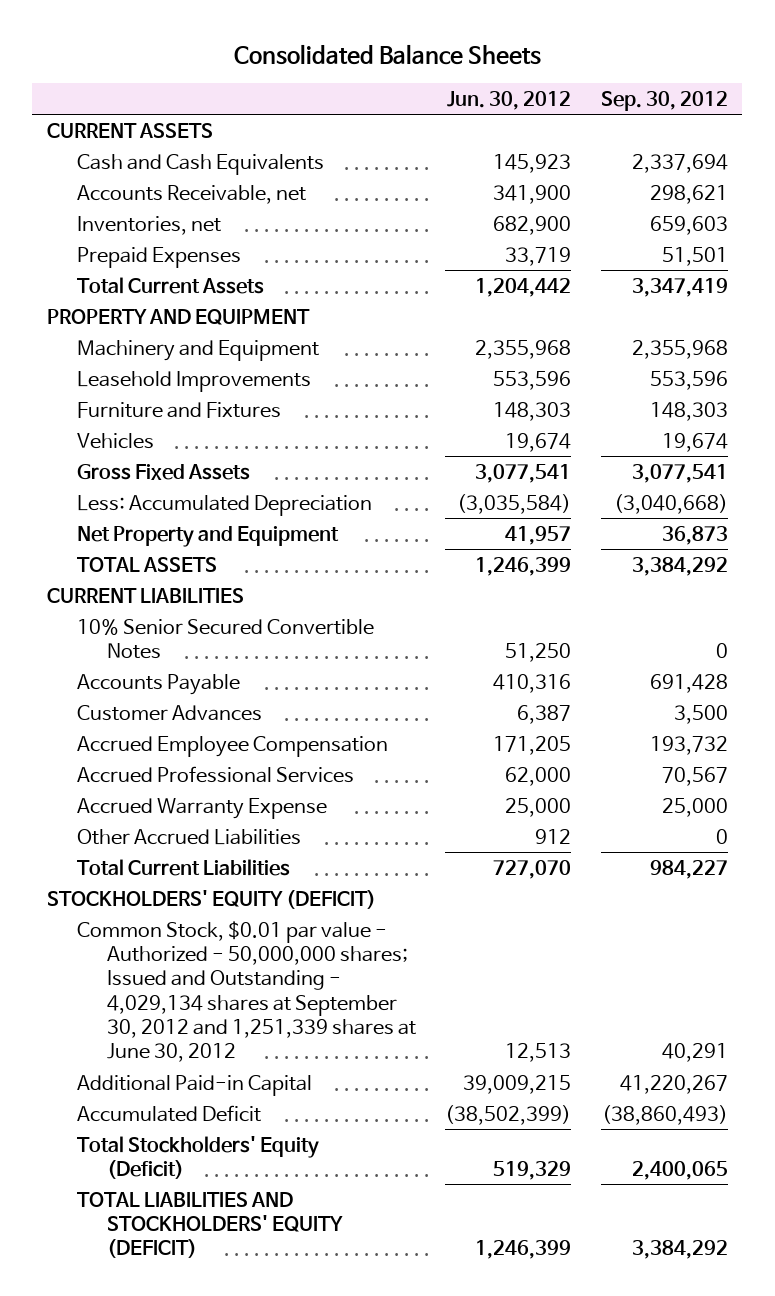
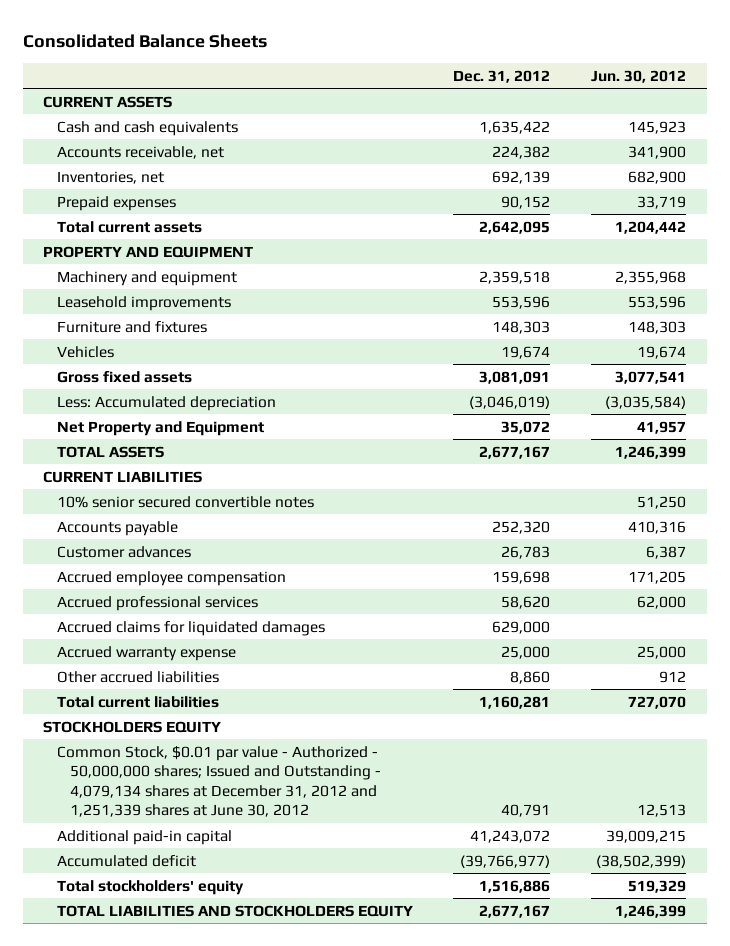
[600,90,728,111] Sep. 30, 2012 -> none
none -> [453,69,551,83] Dec. 31, 2012
[76,153,324,175] Cash and Cash Equivalents -> [56,120,238,136] Cash and cash equivalents
[76,184,306,204] Accounts Receivable, net -> [56,145,224,159] Accounts receivable, net
[76,246,241,268] Prepaid Expenses -> [56,195,176,211] Prepaid expenses
[76,276,264,294] Total Current Assets -> [56,220,202,233] Total current assets
[76,339,319,361] Machinery and Equipment -> [56,270,237,286] Machinery and equipment
[76,370,311,392] Leasehold Improvements -> [56,295,231,311] Leasehold improvements
[76,401,281,418] Furniture and Fixtures -> [56,320,207,333] Furniture and fixtures
[76,463,250,480] Gross Fixed Assets -> [56,370,192,383] Gross fixed assets
[76,494,372,516] Less: Accumulated Depreciation -> [56,395,276,411] Less: Accumulated depreciation
[76,618,374,660] 10% Senior Secured Convertible Notes -> [56,495,314,508] 10% senior secured convertible notes
[76,673,240,695] Accounts Payable -> [56,520,178,536] Accounts payable
[76,704,262,721] Customer Advances -> [56,545,191,558] Customer advances
[76,735,388,757] Accrued Employee Compensation -> [56,570,286,586] Accrued employee compensation
[76,765,354,783] Accrued Professional Services -> [56,595,258,611] Accrued professional services
none -> [56,620,325,636] Accrued claims for liquidated damages
[76,797,327,819] Accrued Warranty Expense -> [56,645,236,661] Accrued warranty expense
[76,828,301,845] Other Accrued Liabilities -> [56,670,219,683] Other accrued liabilities
[76,858,290,876] Total Current Liabilities -> [56,695,219,708] Total current liabilities
[47,889,377,909] STOCKHOLDERS' EQUITY (DEFICIT) -> [43,720,222,733] STOCKHOLDERS EQUITY
[76,920,416,1063] Common Stock, $0.01 par value - Authorized - 50,000,000 shares; Issued and Outstanding - 4,029,134 shares at September 30, 2012 and 1,251,339 shares at June 30, 2012 -> [56,745,381,818] Common Stock, $0.01 par value - Authorized - 50,000,000 shares; Issued and Outstanding - 4,079,134 shares at December 31, 2012 and 1,251,339 shares at June 30, 2012
[76,1074,312,1096] Additional Paid-in Capital -> [56,829,232,845] Additional paid-in capital
[76,1104,261,1122] Accumulated Deficit -> [56,854,196,867] Accumulated deficit
[76,1135,319,1180] Total Stockholders' Equity (Deficit) -> [56,879,244,895] Total stockholders' equity
[76,1191,343,1259] TOTAL LIABILITIES AND STOCKHOLDERS' EQUITY (DEFICIT) -> [56,904,413,917] TOTAL LIABILITIES AND STOCKHOLDERS EQUITY

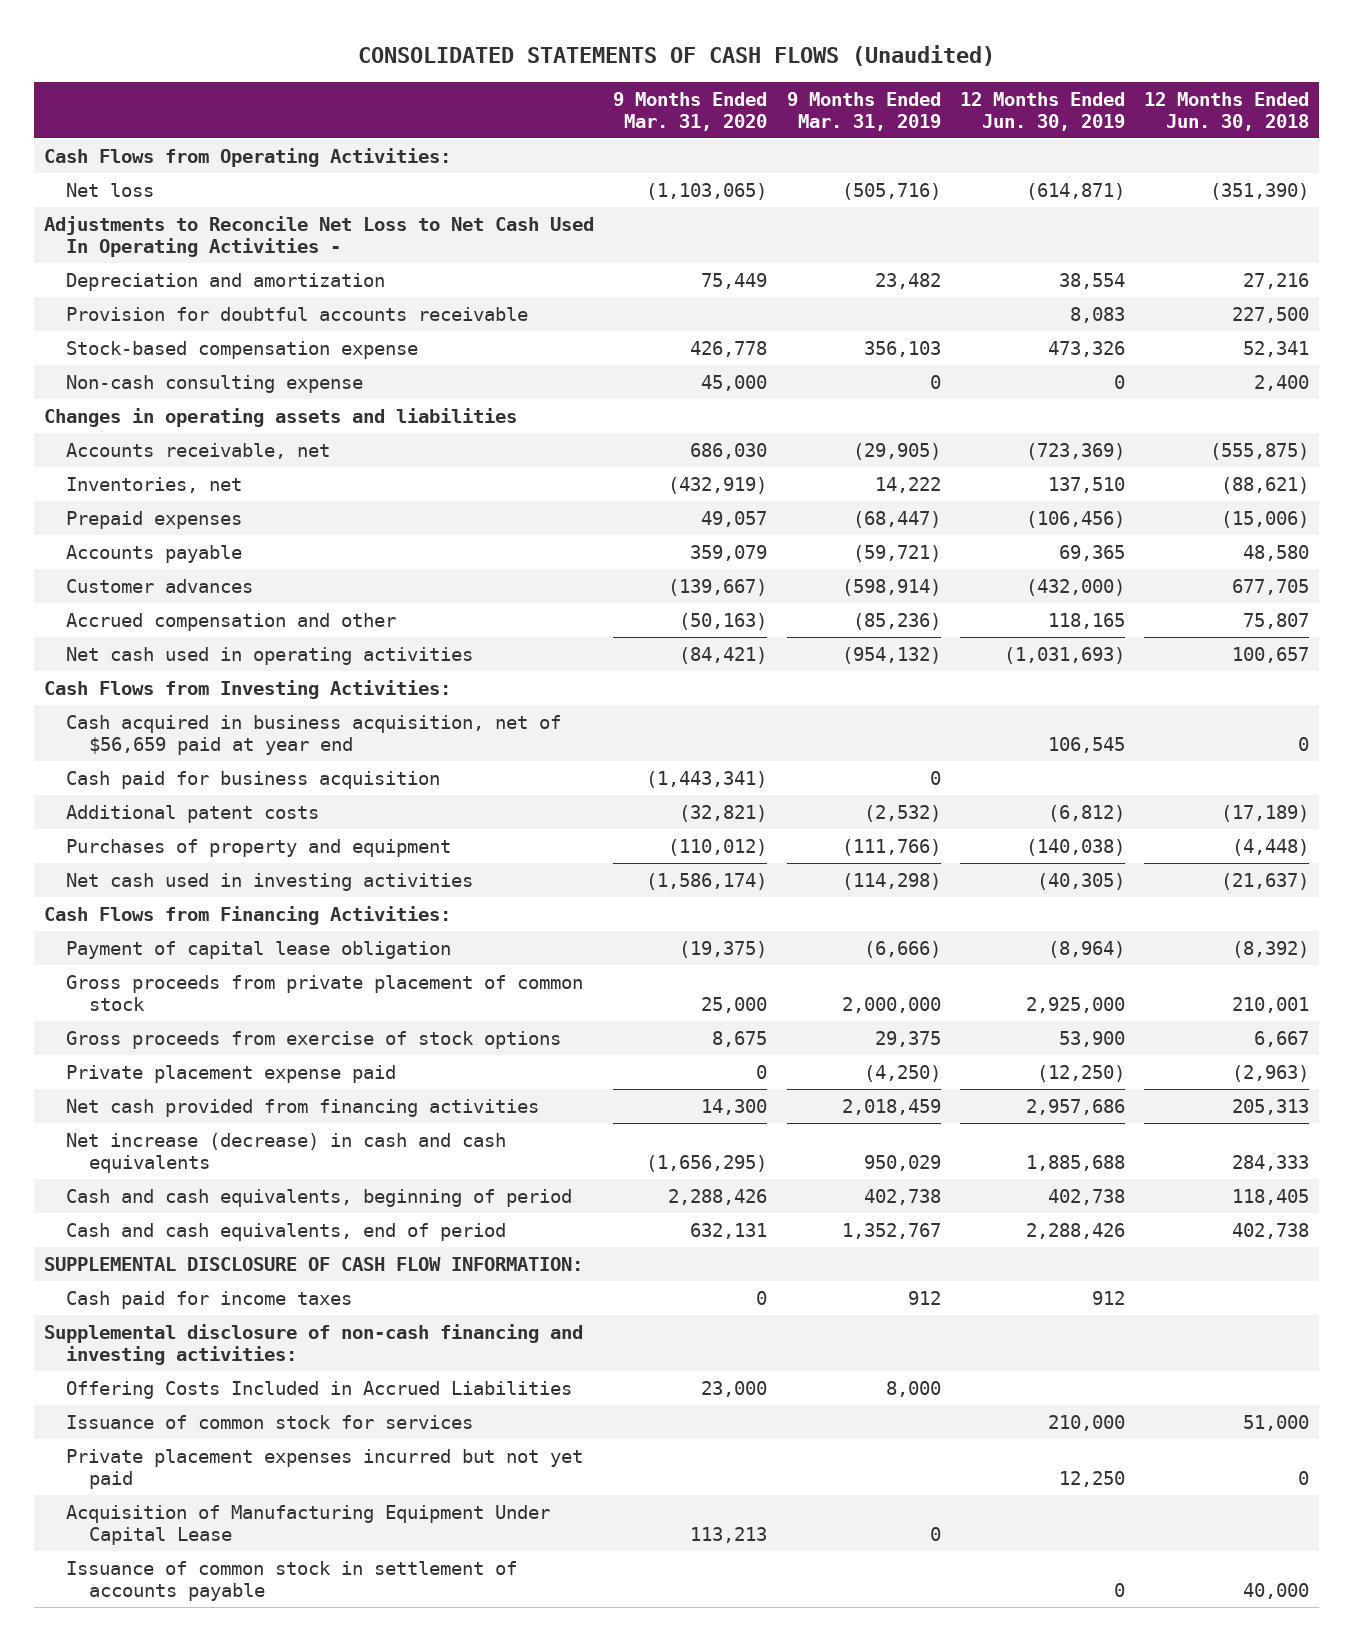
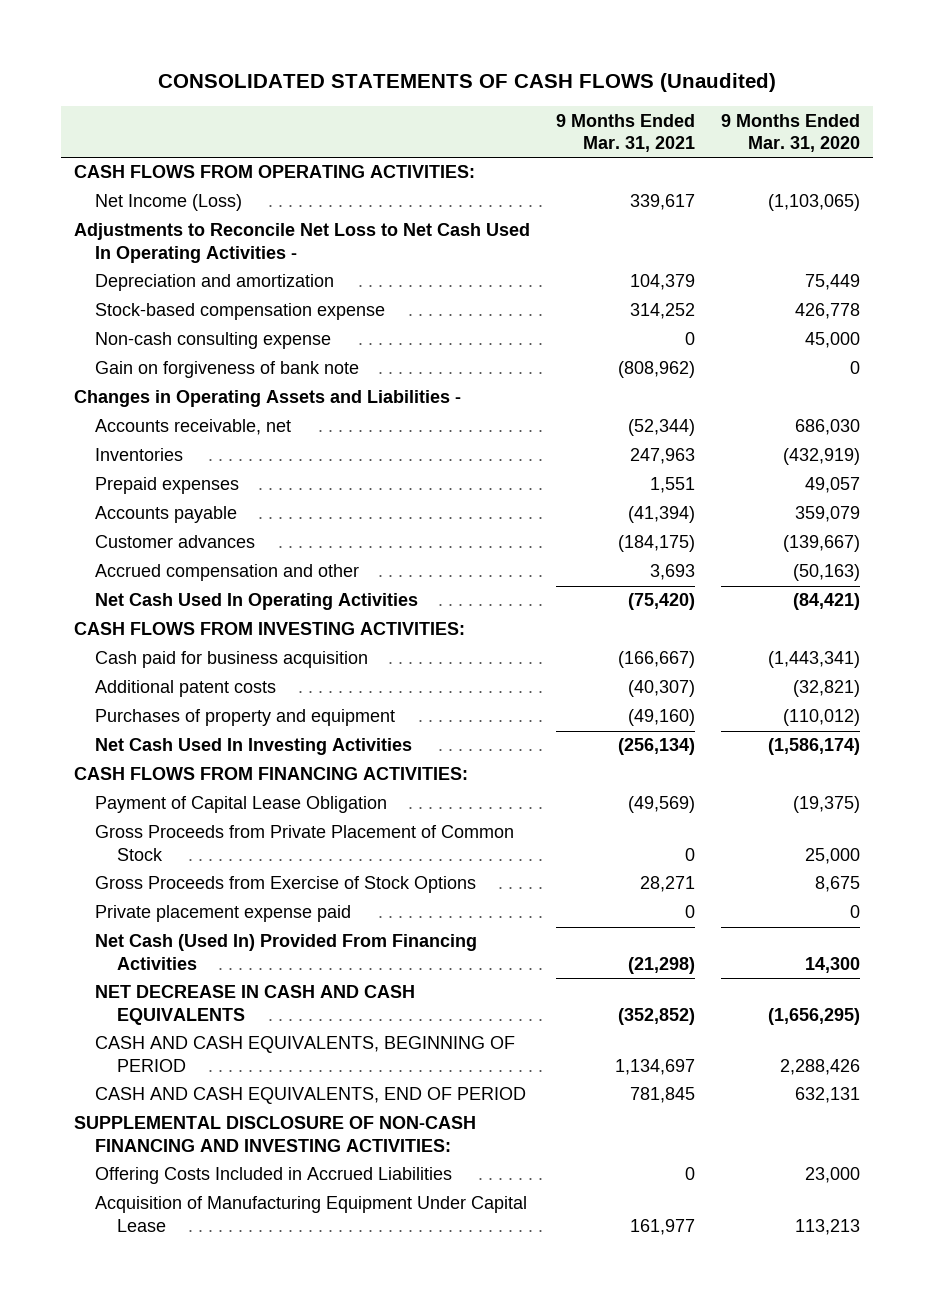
[786,91,941,131] 9 Months Ended Mar. 31, 2019 -> none
[959,91,1125,131] 12 Months Ended Jun. 30, 2019 -> none
[1144,91,1310,131] 12 Months Ended Jun. 30, 2018 -> none
none -> [555,113,695,153] 9 Months Ended Mar. 31, 2021
[43,147,451,167] Cash Flows from Operating Activities: -> [73,165,475,179] CASH FLOWS FROM OPERATING ACTIVITIES:
[66,182,155,197] Net loss -> [95,194,243,212] Net Income (Loss)
[66,306,529,321] Provision for doubtful accounts receivable -> none
none -> [95,361,360,379] Gain on forgiveness of bank note
[43,407,517,427] Changes in operating assets and liabilities -> [73,390,461,408] Changes in Operating Assets and Liabilities -
[66,476,243,493] Inventories, net -> [95,448,184,462] Inventories
[66,714,562,755] Cash acquired in business acquisition, net of $56,659 paid at year end -> none
[66,646,474,665] Net cash used in operating activities -> [95,593,419,611] Net Cash Used In Operating Activities
[43,679,451,699] Cash Flows from Investing Activities: -> [73,622,465,636] CASH FLOWS FROM INVESTING ACTIVITIES:
[66,872,474,891] Net cash used in investing activities -> [95,738,413,756] Net Cash Used In Investing Activities
[43,905,451,925] Cash Flows from Financing Activities: -> [73,767,468,781] CASH FLOWS FROM FINANCING ACTIVITIES:
[66,940,452,959] Payment of capital lease obligation -> [95,796,388,814] Payment of Capital Lease Obligation
[66,974,584,1011] Gross proceeds from private placement of common stock -> [95,825,515,861] Gross Proceeds from Private Placement of Common Stock
[66,1030,562,1049] Gross proceeds from exercise of stock options -> [95,876,477,894] Gross Proceeds from Exercise of Stock Options
[43,1256,583,1271] SUPPLEMENTAL DISCLOSURE OF CASH FLOW INFORMATION: -> none
[66,1290,353,1309] Cash paid for income taxes -> none
[66,1098,540,1117] Net cash provided from financing activities -> [95,934,478,970] Net Cash (Used In) Provided From Financing Activities
[66,1132,507,1173] Net increase (decrease) in cash and cash equivalents -> [95,985,416,1025] NET DECREASE IN CASH AND CASH EQUIVALENTS
[66,1188,573,1207] Cash and cash equivalents, beginning of period -> [95,1036,516,1072] CASH AND CASH EQUIVALENTS, BEGINNING OF PERIOD
[66,1222,507,1241] Cash and cash equivalents, end of period -> [95,1087,527,1105] CASH AND CASH EQUIVALENTS, END OF PERIOD
[43,1323,583,1365] Supplemental disclosure of non-cash financing and investing activities: -> [73,1116,476,1152] SUPPLEMENTAL DISCLOSURE OF NON-CASH FINANCING AND INVESTING ACTIVITIES:
[66,1414,474,1429] Issuance of common stock for services -> none
[66,1448,584,1489] Private placement expenses incurred but not yet paid -> none
[66,1560,518,1601] Issuance of common stock in settlement of accounts payable -> none

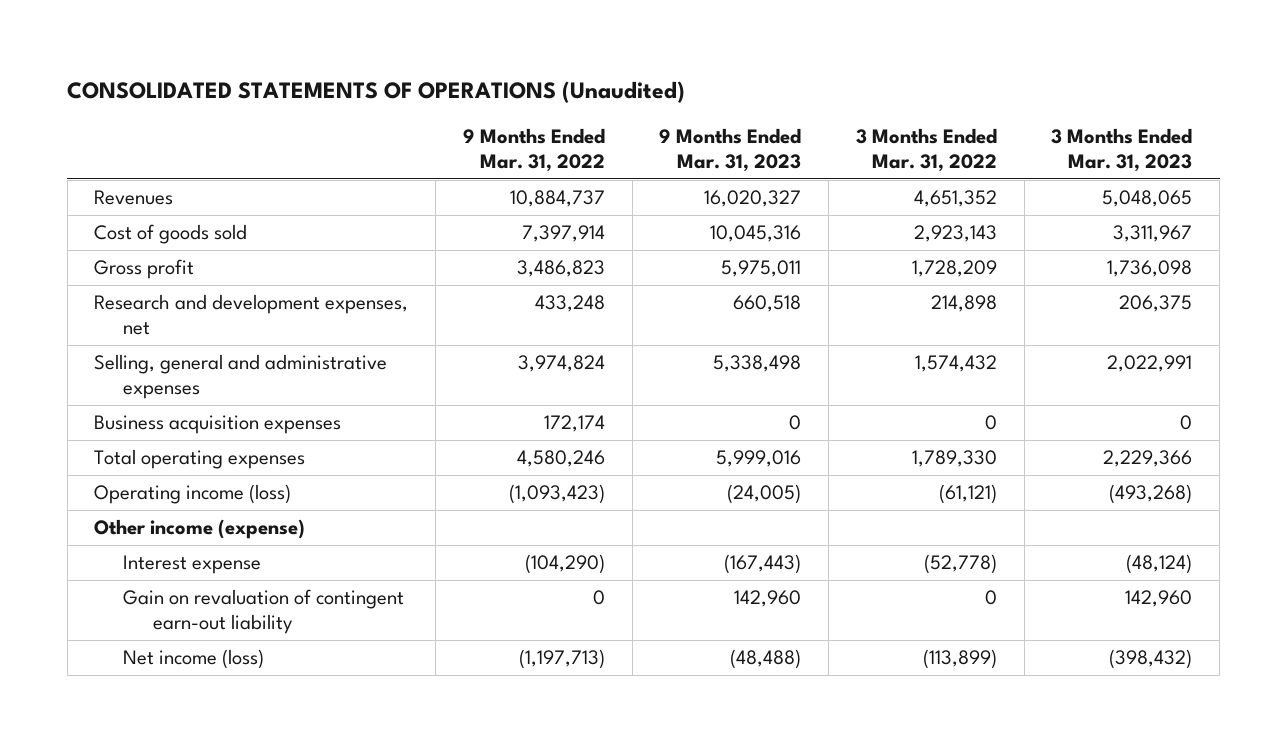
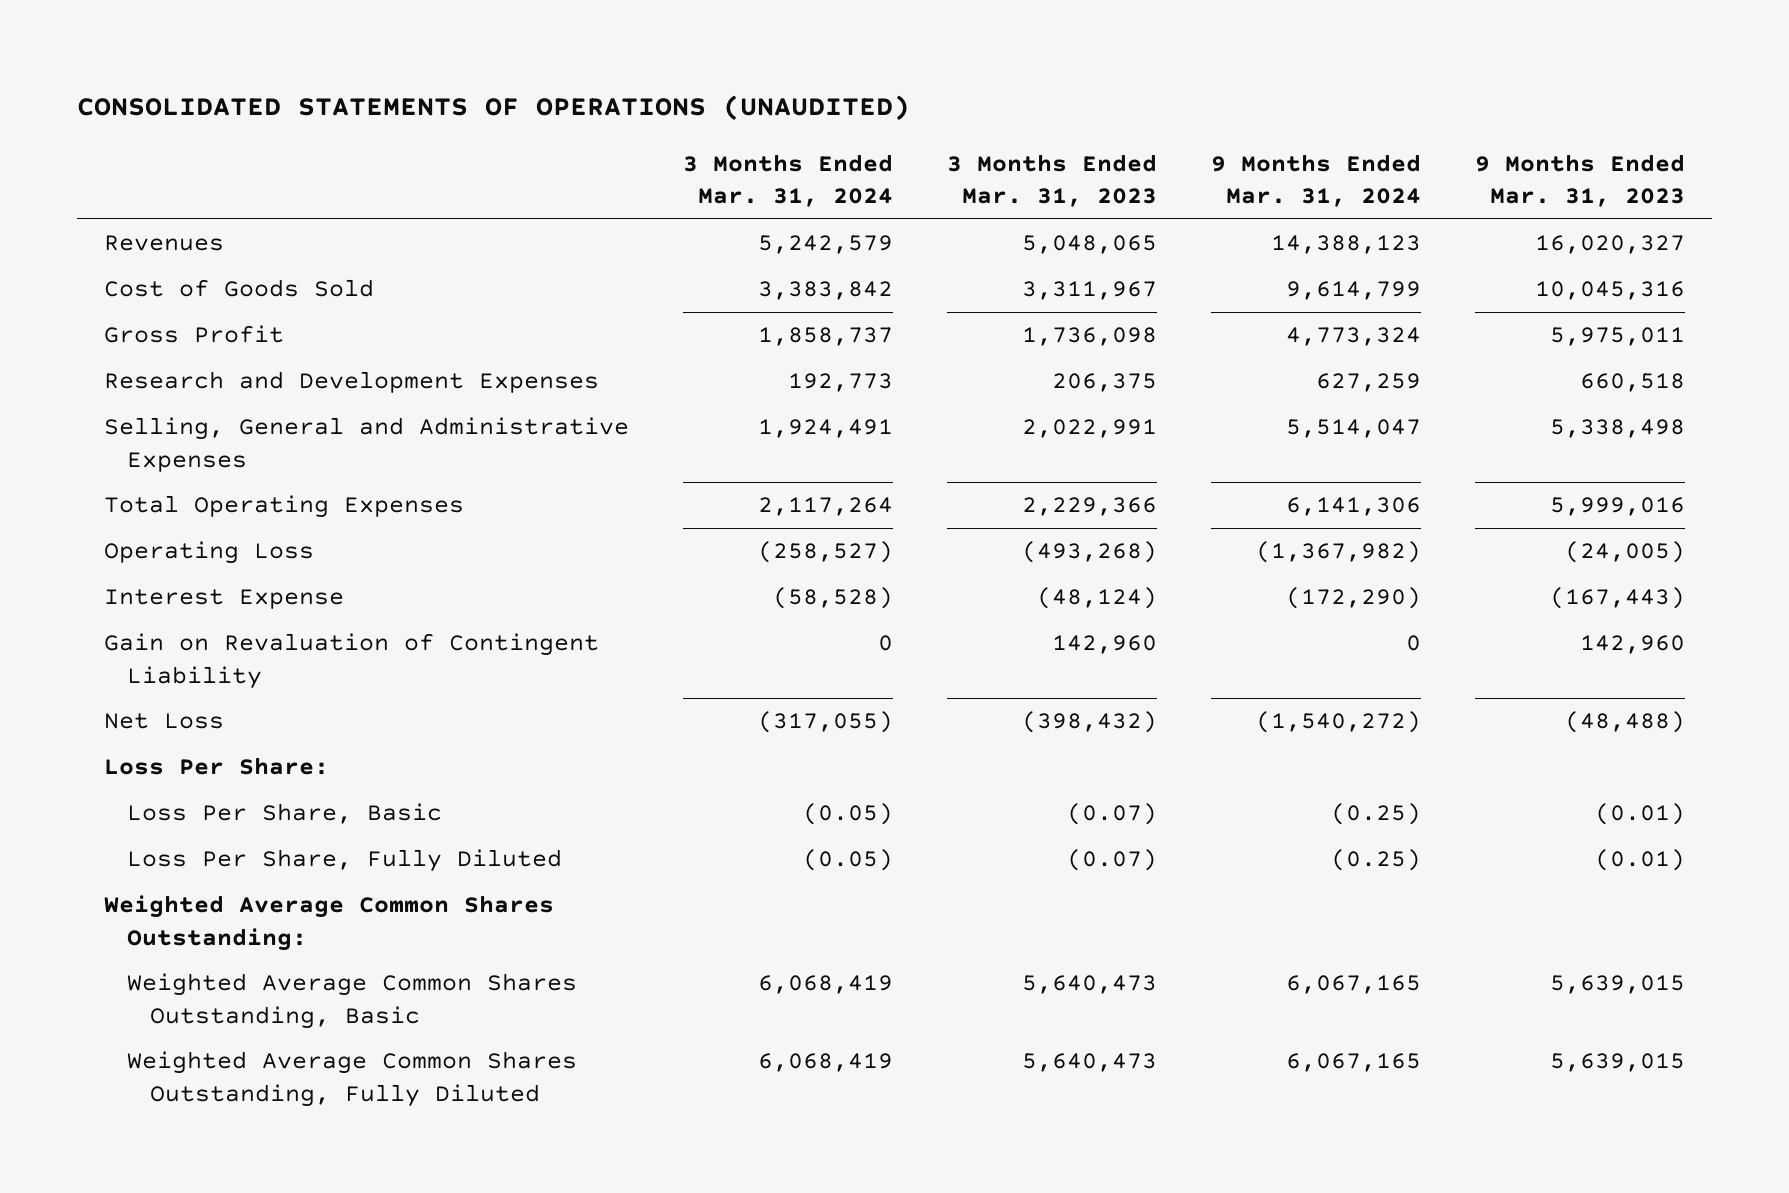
[67,81,686,104] CONSOLIDATED STATEMENTS OF OPERATIONS (Unaudited) -> [76,95,910,122] CONSOLIDATED STATEMENTS OF OPERATIONS (UNAUDITED)
[462,128,605,172] 9 Months Ended Mar. 31, 2022 -> none
[855,128,997,172] 3 Months Ended Mar. 31, 2022 -> none
none -> [683,153,894,207] 3 Months Ended Mar. 31, 2024
none -> [1211,153,1422,207] 9 Months Ended Mar. 31, 2024
[94,415,342,435] Business acquisition expenses -> none
[94,519,306,540] Other income (expense) -> none
[94,224,248,245] Cost of goods sold -> [103,279,374,298] Cost of Goods Sold
[94,259,195,280] Gross profit -> [103,325,284,344] Gross Profit
[94,294,409,335] Research and development expenses, net -> [103,371,599,394] Research and Development Expenses
[94,354,388,399] Selling, general and administrative expenses -> [103,417,629,472] Selling, General and Administrative Expenses
[94,449,306,470] Total operating expenses -> [103,495,464,519] Total Operating Expenses
[94,484,292,505] Operating income (loss) -> [103,541,314,565] Operating Loss
[123,555,262,575] Interest expense -> [103,589,344,610] Interest Expense
[123,589,405,634] Gain on revaluation of contingent earn-out liability -> [103,633,599,689] Gain on Revaluation of Contingent Liability
[123,649,265,670] Net income (loss) -> [103,713,224,730] Net Loss
none -> [103,757,329,776] Loss Per Share:
none -> [126,803,442,825] Loss Per Share, Basic
none -> [126,849,562,873] Loss Per Share, Fully Diluted
none -> [103,895,554,951] Weighted Average Common Shares Outstanding:
none -> [126,973,577,1029] Weighted Average Common Shares Outstanding, Basic
none -> [126,1051,577,1107] Weighted Average Common Shares Outstanding, Fully Diluted

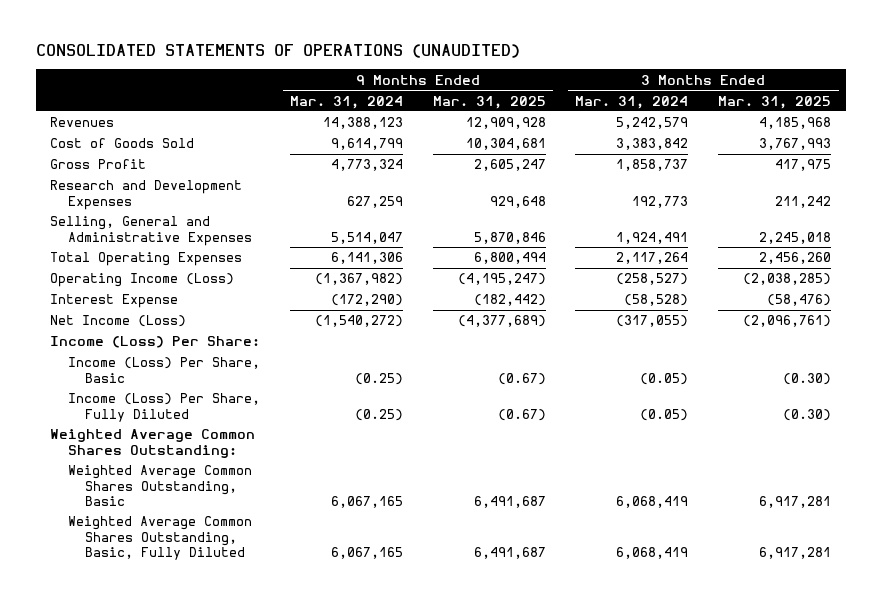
[947,153,1158,207] 3 Months Ended Mar. 31, 2023 -> none
[1475,153,1686,207] 9 Months Ended Mar. 31, 2023 -> none
none -> [432,95,546,109] Mar. 31, 2025
none -> [718,95,832,109] Mar. 31, 2025
[103,541,314,565] Operating Loss -> [50,273,235,288] Operating Income (Loss)
[103,633,599,689] Gain on Revaluation of Contingent Liability -> none
[103,713,224,730] Net Loss -> [50,315,187,328] Net Income (Loss)
[103,757,329,776] Loss Per Share: -> [50,336,261,349] Income (Loss) Per Share:
[126,803,442,825] Loss Per Share, Basic -> [67,357,260,383] Income (Loss) Per Share, Basic
[126,849,562,873] Loss Per Share, Fully Diluted -> [67,393,260,422] Income (Loss) Per Share, Fully Diluted
[126,1051,577,1107] Weighted Average Common Shares Outstanding, Fully Diluted -> [67,516,252,560] Weighted Average Common Shares Outstanding, Basic, Fully Diluted

